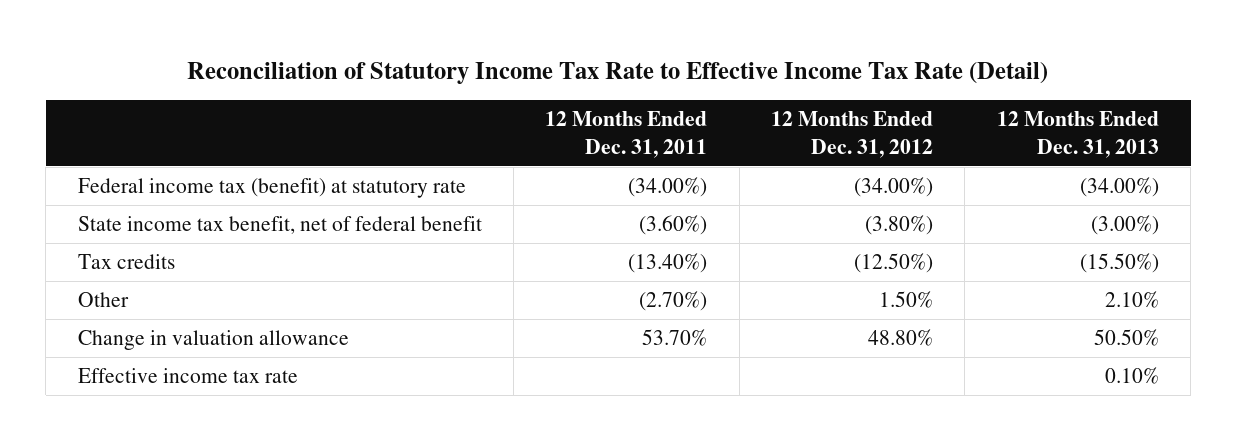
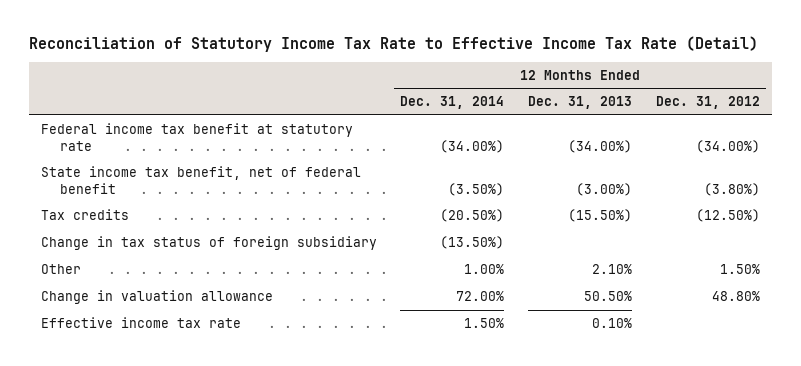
[545,111,708,158] 12 Months Ended Dec. 31, 2011 -> none
none -> [400,96,505,110] Dec. 31, 2014
[77,177,466,198] Federal income tax (benefit) at statutory rate -> [40,123,353,151] Federal income tax benefit at statutory rate
none -> [40,236,377,251] Change in tax status of foreign subsidiary

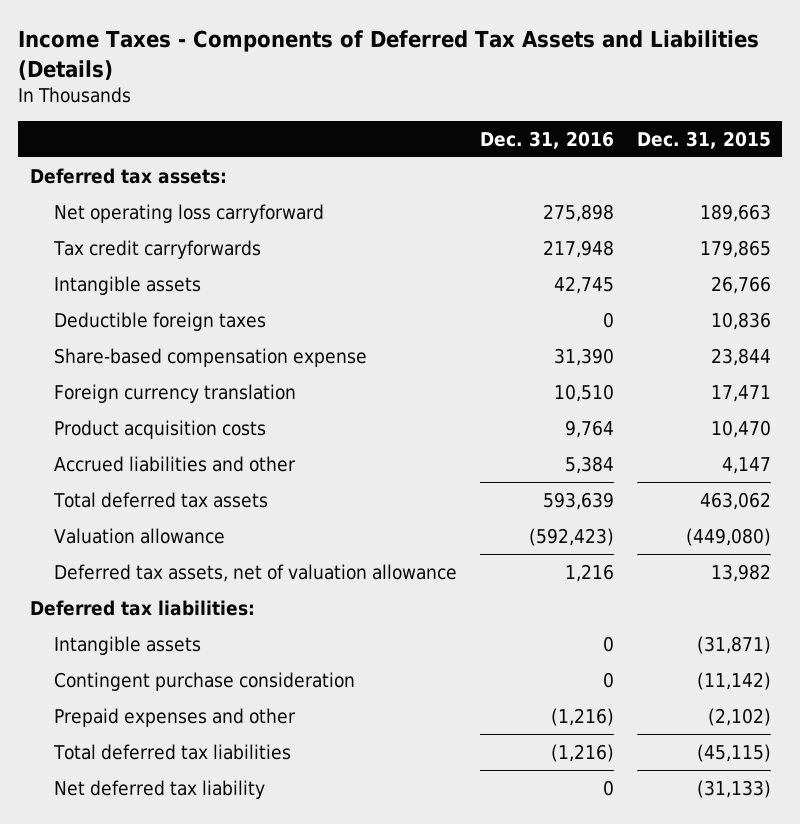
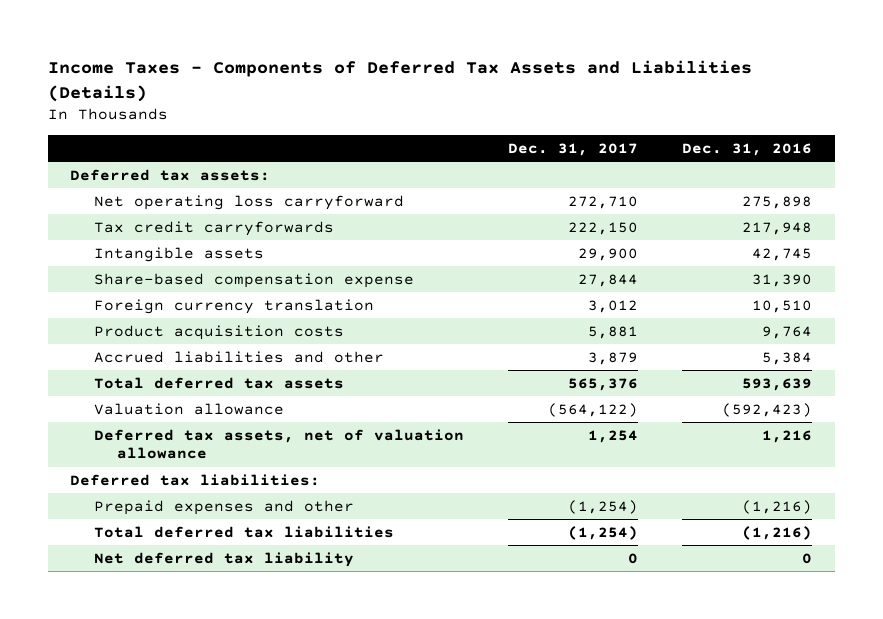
[636,130,771,149] Dec. 31, 2015 -> none
none -> [508,143,639,157] Dec. 31, 2017
[53,311,266,331] Deductible foreign taxes -> none
[53,635,201,655] Intangible assets -> none
[53,671,355,691] Contingent purchase consideration -> none

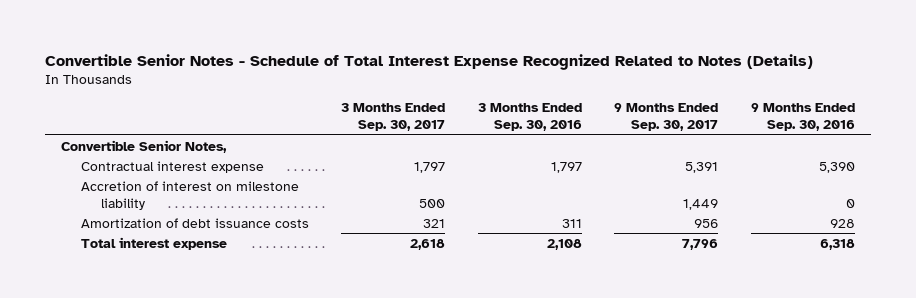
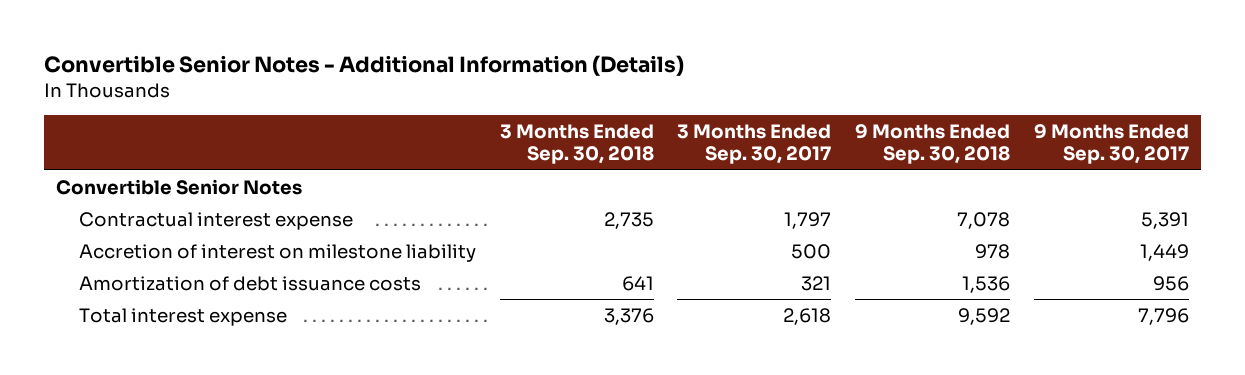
[45,53,814,70] Convertible Senior Notes - Schedule of Total Interest Expense Recognized Related to Notes (Details) -> [43,55,684,77] Convertible Senior Notes - Additional Information (Details)
[477,102,582,131] 3 Months Ended Sep. 30, 2016 -> none
[750,102,855,131] 9 Months Ended Sep. 30, 2016 -> none
none -> [499,123,654,165] 3 Months Ended Sep. 30, 2018
none -> [855,123,1011,165] 9 Months Ended Sep. 30, 2018
[61,139,228,153] Convertible Senior Notes, -> [55,178,302,195] Convertible Senior Notes

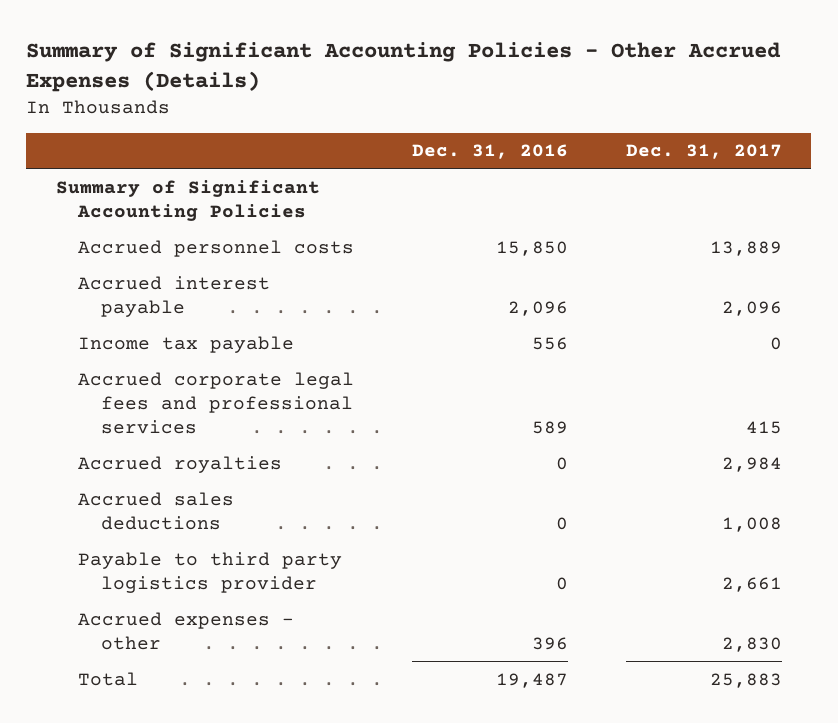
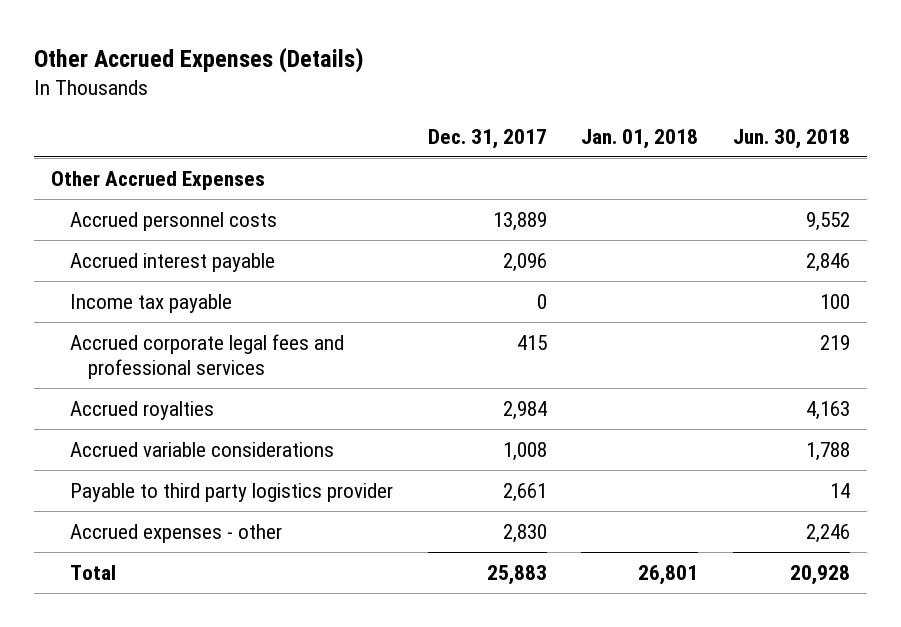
[26,41,782,92] Summary of Significant Accounting Policies - Other Accrued Expenses (Details) -> [34,46,365,73] Other Accrued Expenses (Details)
[412,144,569,160] Dec. 31, 2016 -> none
none -> [581,128,699,149] Jan. 01, 2018
none -> [732,128,850,149] Jun. 30, 2018
[55,179,320,221] Summary of Significant Accounting Policies -> none
none -> [51,171,266,191] Other Accrued Expenses
[78,491,235,530] Accrued sales deductions -> none
none -> [69,442,334,458] Accrued variable considerations

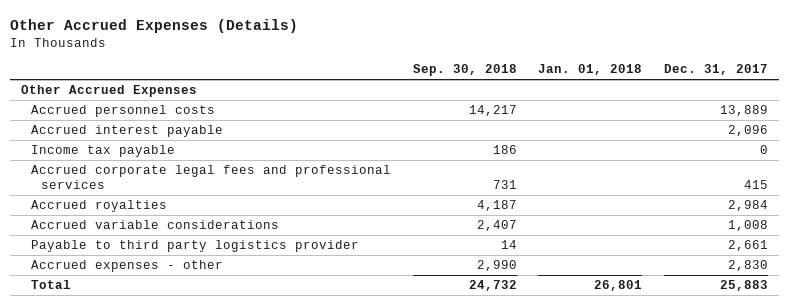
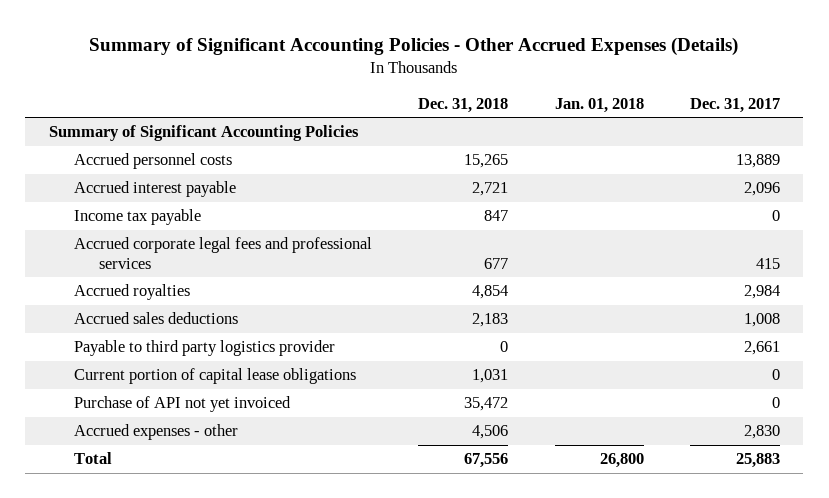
[10,18,299,33] Other Accrued Expenses (Details) -> [89,36,739,56] Summary of Significant Accounting Policies - Other Accrued Expenses (Details)
[412,64,517,77] Sep. 30, 2018 -> none
none -> [418,97,509,113] Dec. 31, 2018
[21,85,198,98] Other Accrued Expenses -> none
none -> [48,125,359,142] Summary of Significant Accounting Policies
[31,220,280,230] Accrued variable considerations -> none
none -> [73,312,238,325] Accrued sales deductions
none -> [73,368,356,385] Current portion of capital lease obligations
none -> [73,396,291,413] Purchase of API not yet invoiced
[594,280,643,292] 26,801 -> [599,453,644,469] 26,800

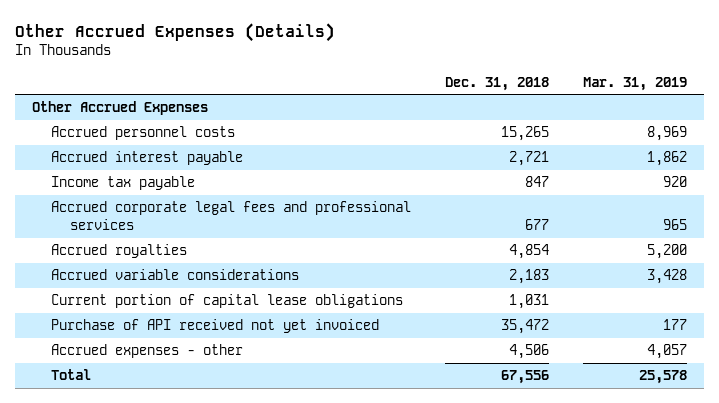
[89,36,739,56] Summary of Significant Accounting Policies - Other Accrued Expenses (Details) -> [15,22,336,42] Other Accrued Expenses (Details)
[554,97,644,113] Jan. 01, 2018 -> none
[689,97,780,113] Dec. 31, 2017 -> none
none -> [582,76,687,91] Mar. 31, 2019
[48,125,359,142] Summary of Significant Accounting Policies -> none
none -> [31,101,208,116] Other Accrued Expenses
[73,340,335,357] Payable to third party logistics provider -> none
[73,312,238,325] Accrued sales deductions -> [51,269,300,281] Accrued variable considerations
[73,396,291,413] Purchase of API not yet invoiced -> [51,319,380,334] Purchase of API received not yet invoiced

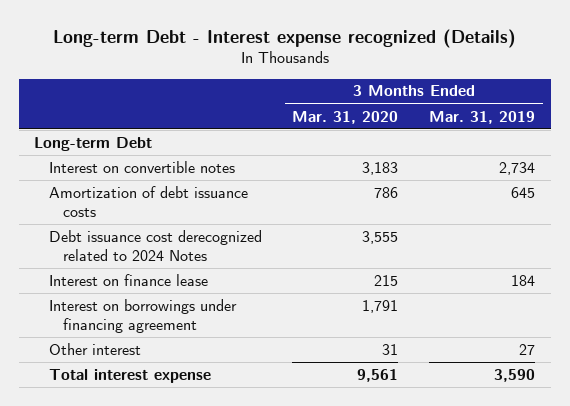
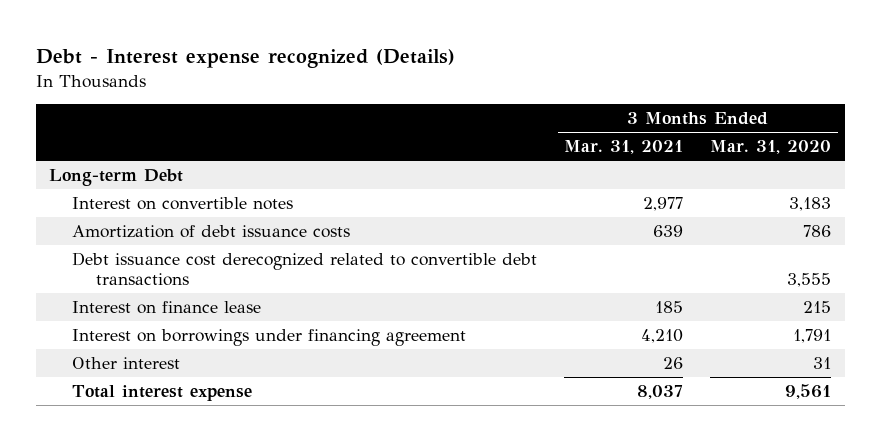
[52,28,516,48] Long-term Debt - Interest expense recognized (Details) -> [35,49,455,69] Debt - Interest expense recognized (Details)
[429,110,536,124] Mar. 31, 2019 -> none
none -> [564,140,684,155] Mar. 31, 2021
[48,229,262,262] Debt issuance cost derecognized related to 2024 Notes -> [72,252,538,287] Debt issuance cost derecognized related to convertible debt transactions

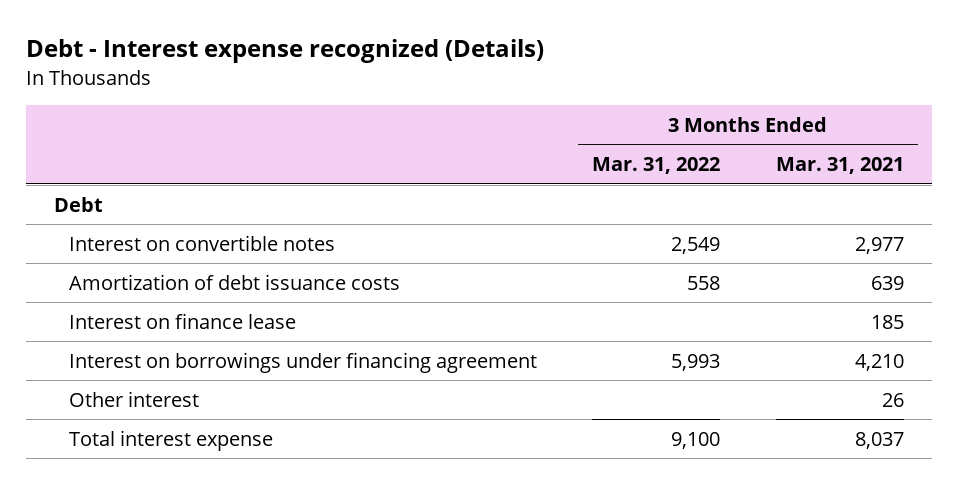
[710,140,832,155] Mar. 31, 2020 -> none
none -> [592,157,721,175] Mar. 31, 2022
[49,169,184,187] Long-term Debt -> [53,196,103,212] Debt
[72,252,538,287] Debt issuance cost derecognized related to convertible debt transactions -> none

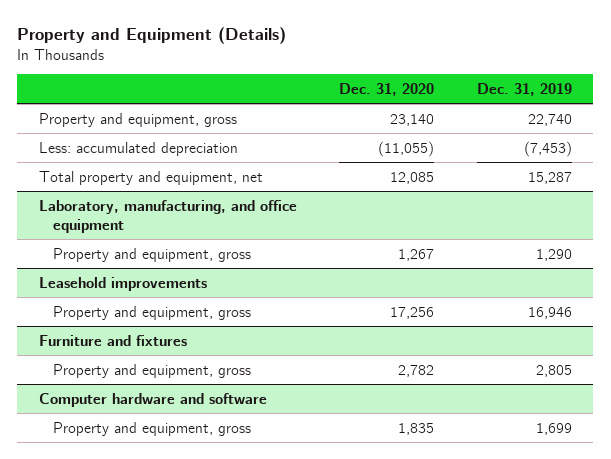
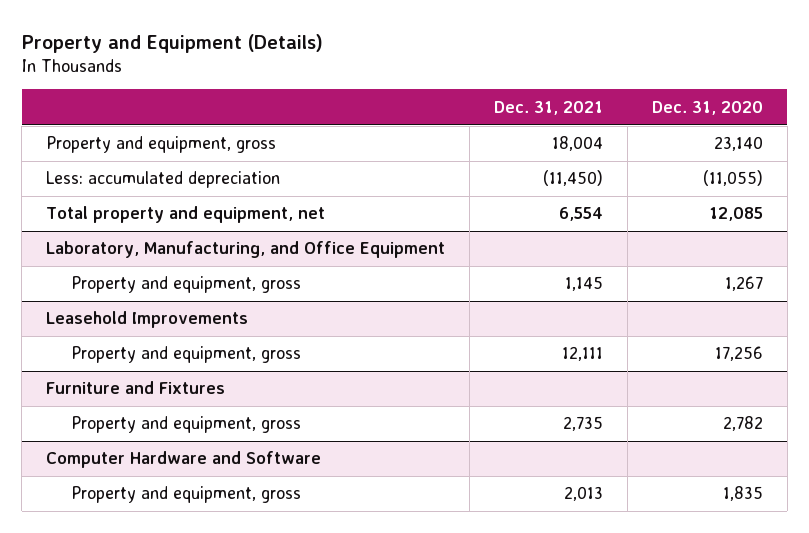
[477,82,573,96] Dec. 31, 2019 -> none
none -> [494,100,604,115] Dec. 31, 2021
[38,199,297,233] Laboratory, manufacturing, and office equipment -> [46,241,446,259] Laboratory, Manufacturing, and Office Equipment
[38,276,207,291] Leasehold improvements -> [46,311,249,329] Leasehold Improvements
[38,334,187,346] Furniture and fixtures -> [46,381,226,395] Furniture and Fixtures
[38,392,267,407] Computer hardware and software -> [46,451,322,469] Computer Hardware and Software

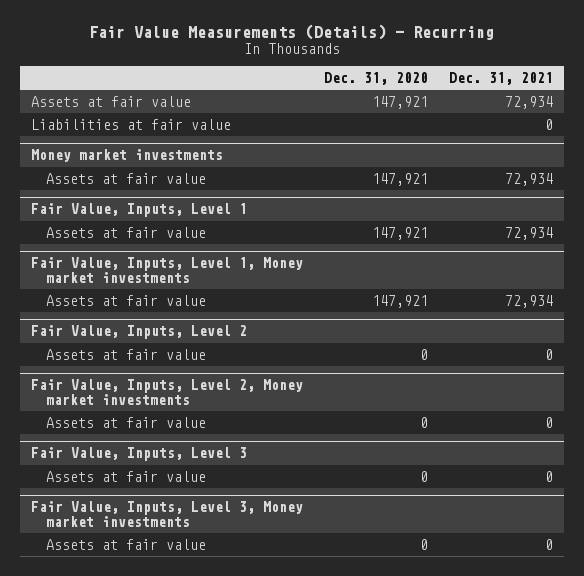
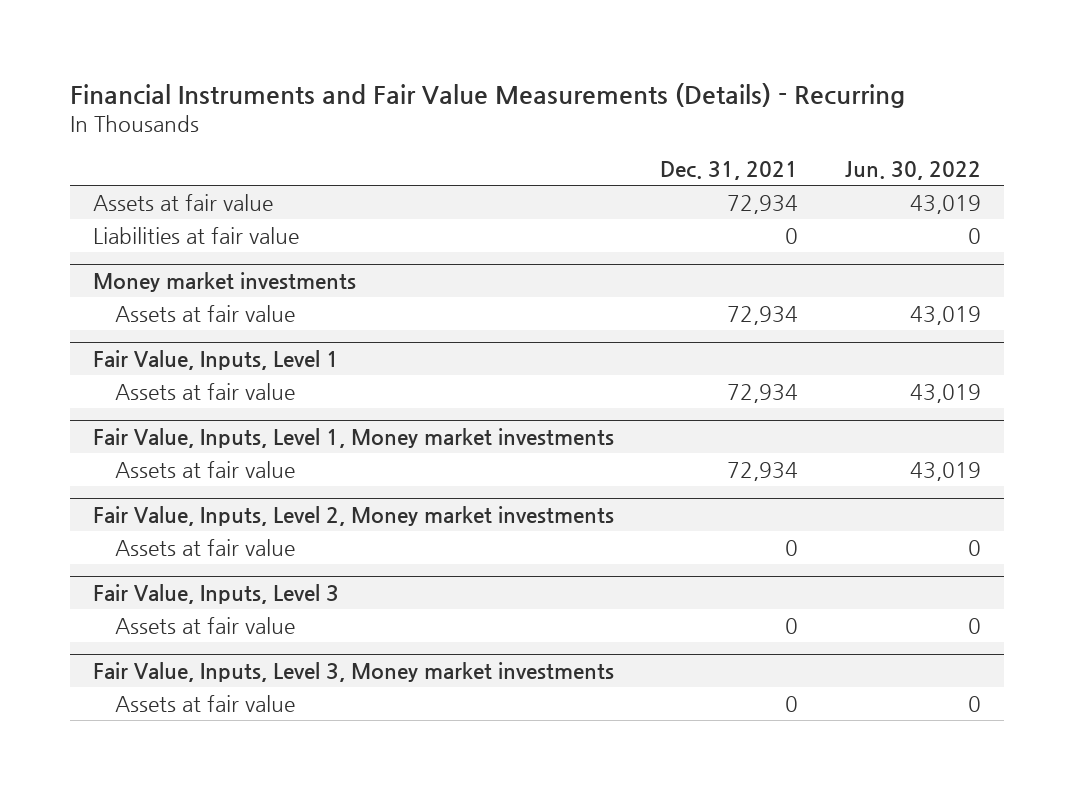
[88,24,494,41] Fair Value Measurements (Details) - Recurring -> [70,82,906,108] Financial Instruments and Fair Value Measurements (Details) - Recurring
[323,71,428,85] Dec. 31, 2020 -> none
none -> [844,161,981,181] Jun. 30, 2022
[30,325,247,340] Fair Value, Inputs, Level 2 -> none
[45,349,206,361] Assets at fair value -> none

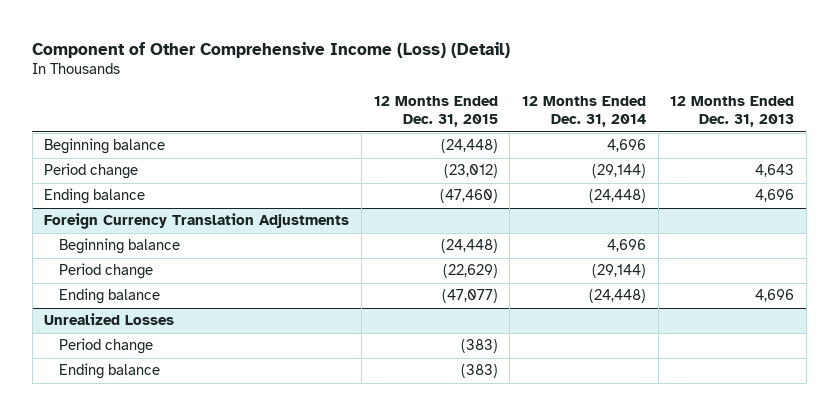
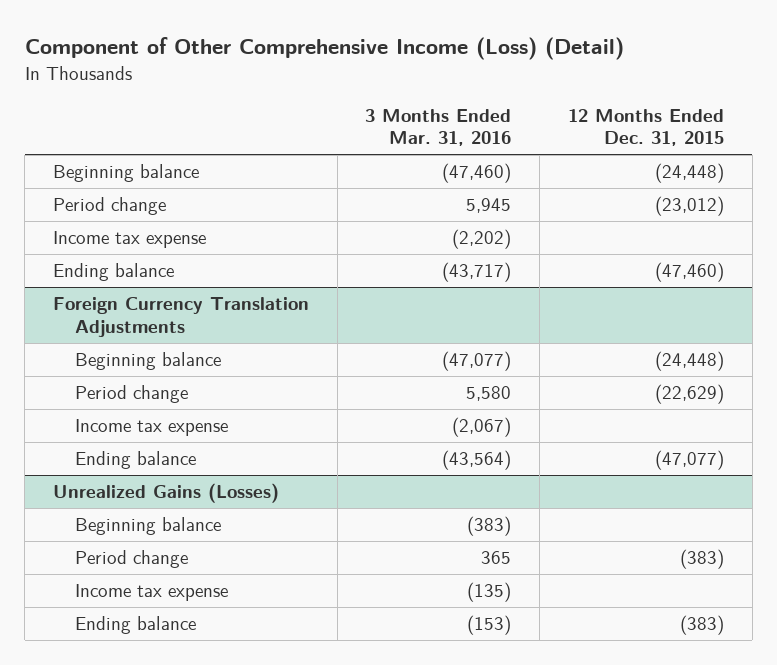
[521,96,646,128] 12 Months Ended Dec. 31, 2014 -> none
[670,96,795,128] 12 Months Ended Dec. 31, 2013 -> none
none -> [365,108,512,147] 3 Months Ended Mar. 31, 2016
none -> [52,231,206,249] Income tax expense
none -> [75,419,229,437] Income tax expense
[44,313,175,326] Unrealized Losses -> [52,483,279,504] Unrealized Gains (Losses)
none -> [75,517,222,536] Beginning balance
none -> [75,584,229,602] Income tax expense

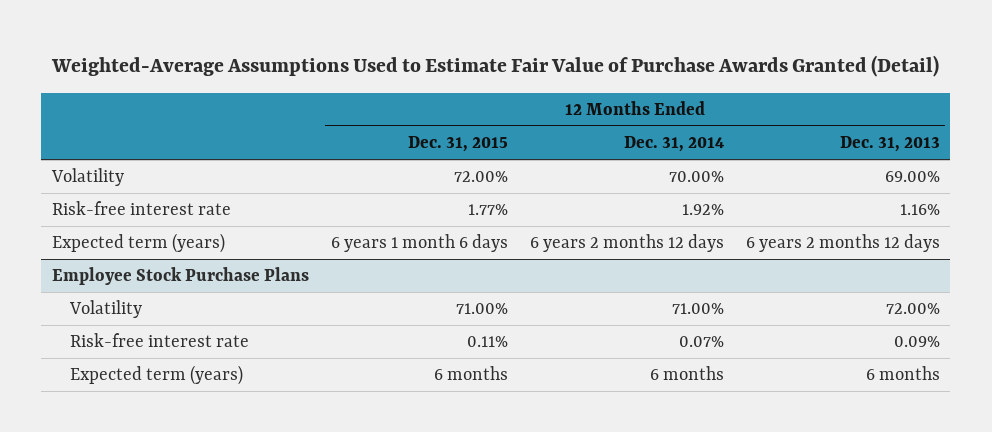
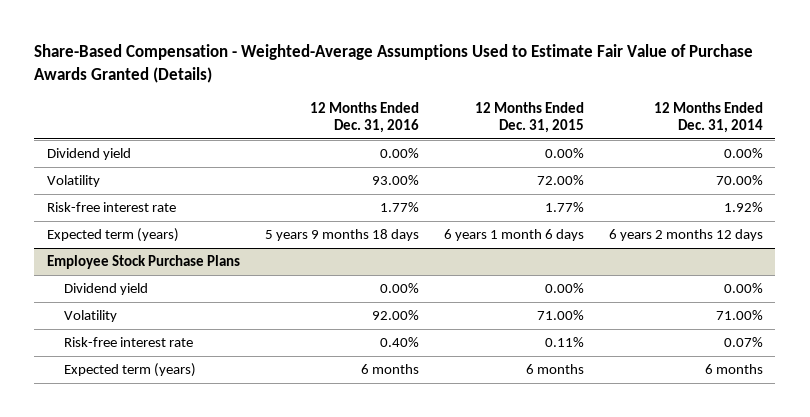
[50,55,939,78] Weighted-Average Assumptions Used to Estimate Fair Value of Purchase Awards Granted (Detail) -> [34,44,754,84] Share-Based Compensation - Weighted-Average Assumptions Used to Estimate Fair Value of Purchase Awards Granted (Details)
[839,136,940,153] Dec. 31, 2013 -> none
none -> [309,101,419,134] 12 Months Ended Dec. 31, 2016
none -> [46,148,131,161] Dividend yield
none -> [64,283,149,296] Dividend yield

